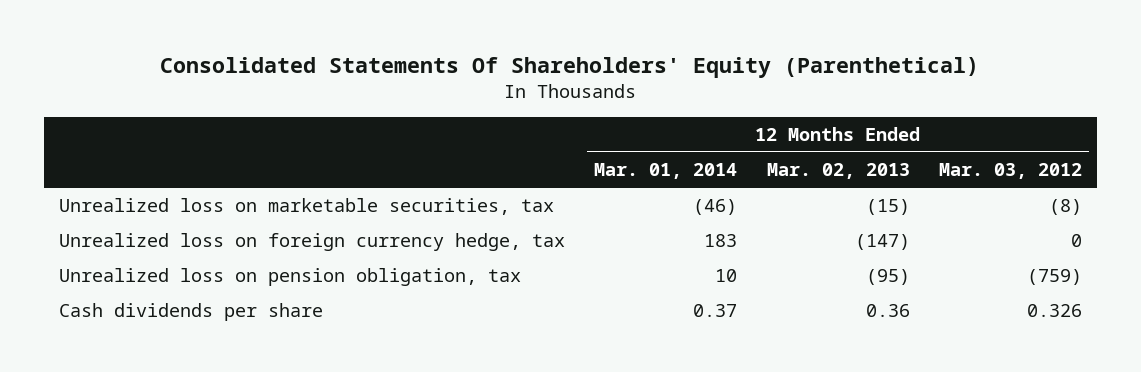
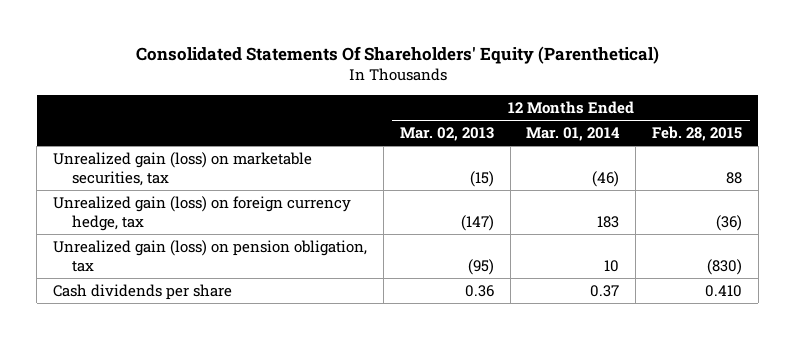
[939,163,1083,180] Mar. 03, 2012 -> none
none -> [652,126,743,142] Feb. 28, 2015
[58,198,554,216] Unrealized loss on marketable securities, tax -> [53,151,313,186] Unrealized gain (loss) on marketable securities, tax
[58,233,565,252] Unrealized loss on foreign currency hedge, tax -> [53,195,352,231] Unrealized gain (loss) on foreign currency hedge, tax
[58,268,521,287] Unrealized loss on pension obligation, tax -> [53,239,368,272] Unrealized gain (loss) on pension obligation, tax

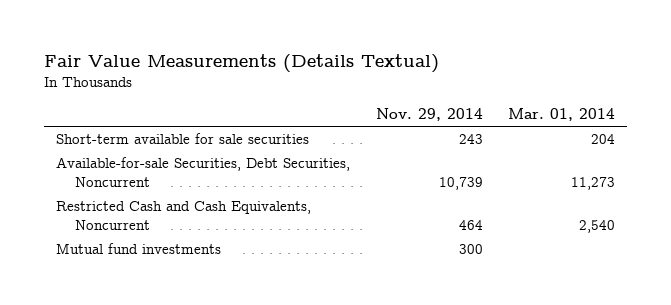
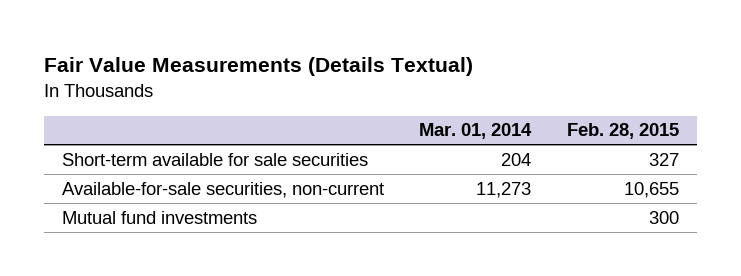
[375,108,483,122] Nov. 29, 2014 -> none
none -> [566,123,679,140] Feb. 28, 2015
[56,200,312,231] Restricted Cash and Cash Equivalents, Noncurrent -> none
[56,156,351,188] Available-for-sale Securities, Debt Securities, Noncurrent -> [61,181,384,198] Available-for-sale securities, non-current

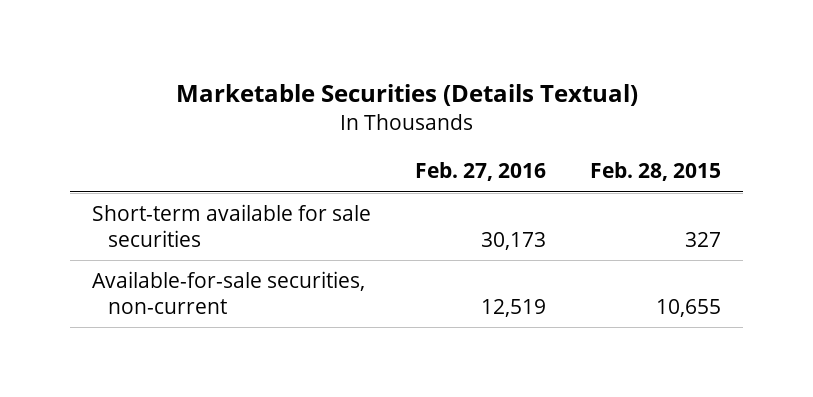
[43,57,473,77] Fair Value Measurements (Details Textual) -> [175,84,638,107] Marketable Securities (Details Textual)
[419,123,533,140] Mar. 01, 2014 -> none
none -> [415,162,547,182] Feb. 27, 2016
[61,210,257,224] Mutual fund investments -> none

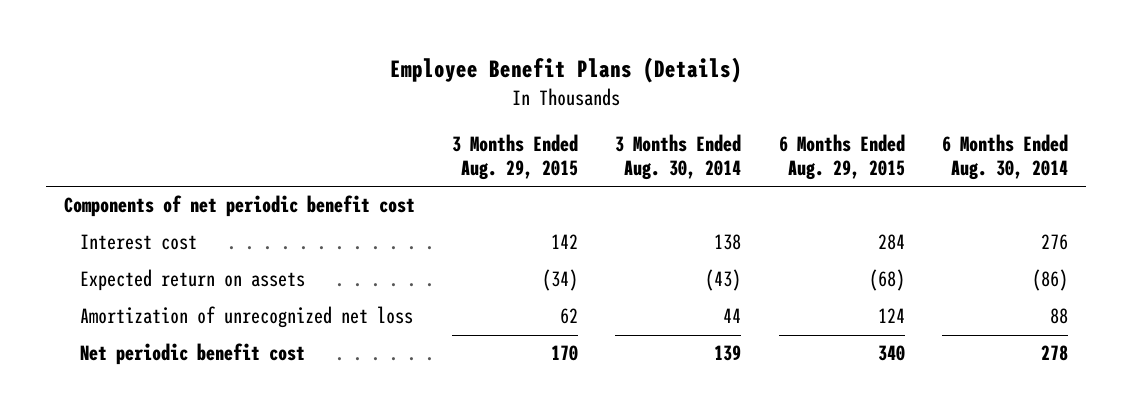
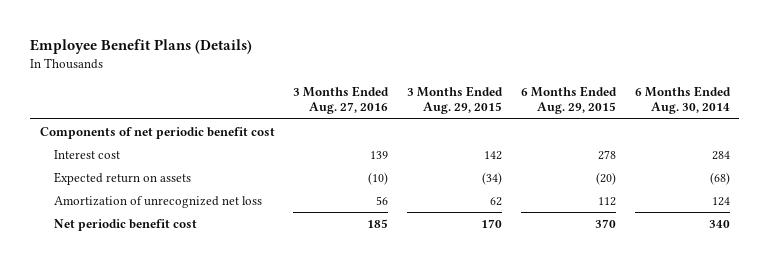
[615,133,742,180] 3 Months Ended Aug. 30, 2014 -> none
none -> [293,86,390,115] 3 Months Ended Aug. 27, 2016
[877,234,905,251] 284 -> [597,149,616,160] 278
[1040,234,1068,251] 276 -> [711,150,730,160] 284
[868,269,905,292] (68) -> [595,171,616,185] (20)
[1031,269,1068,292] (86) -> [709,171,730,185] (68)
[877,308,905,324] 124 -> [597,196,616,206] 112
[1049,308,1068,325] 88 -> [711,196,730,206] 124
[877,345,905,362] 340 -> [594,218,616,228] 370
[1040,345,1068,362] 278 -> [708,219,730,228] 340

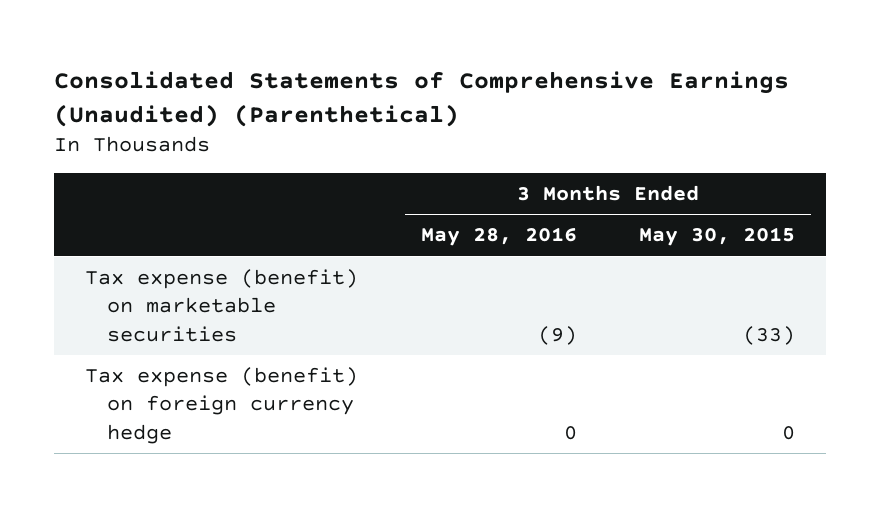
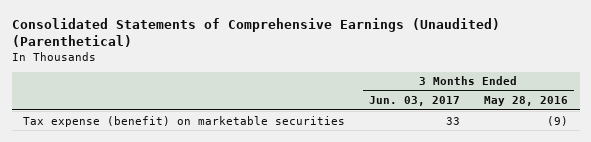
[639,227,796,247] May 30, 2015 -> none
none -> [369,96,461,107] Jun. 03, 2017
[85,367,359,444] Tax expense (benefit) on foreign currency hedge -> none

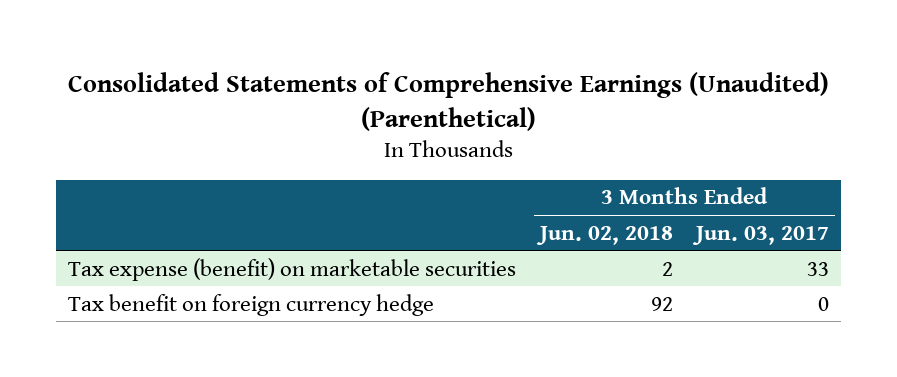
[483,96,568,107] May 28, 2016 -> none
none -> [535,225,673,245] Jun. 02, 2018
none -> [68,293,435,316] Tax benefit on foreign currency hedge

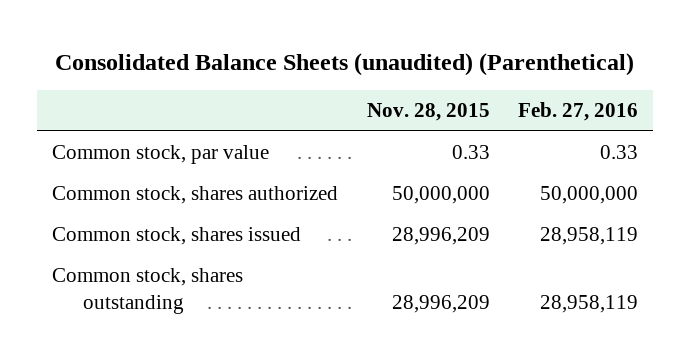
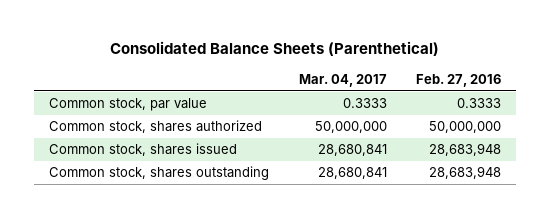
[55,52,635,76] Consolidated Balance Sheets (unaudited) (Parenthetical) -> [110,41,440,57] Consolidated Balance Sheets (Parenthetical)
[366,103,490,122] Nov. 28, 2015 -> none
none -> [298,73,387,87] Mar. 04, 2017
[600,145,639,160] 0.33 -> [457,98,502,109] 0.3333
[540,227,639,246] 28,958,119 -> [429,143,502,157] 28,683,948
[540,294,639,313] 28,958,119 -> [429,166,502,180] 28,683,948

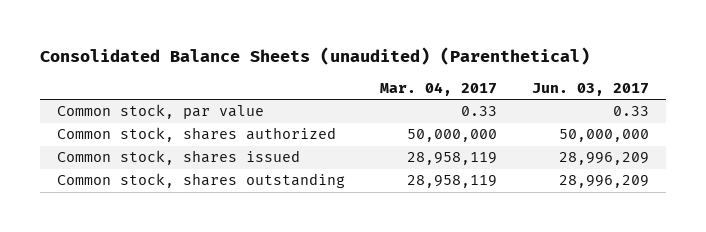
[110,41,440,57] Consolidated Balance Sheets (Parenthetical) -> [39,47,590,66] Consolidated Balance Sheets (unaudited) (Parenthetical)
[416,73,502,87] Feb. 27, 2016 -> none
none -> [531,82,649,96] Jun. 03, 2017
[342,98,387,109] 0.3333 -> [460,106,497,117] 0.33
[317,144,387,157] 28,680,841 -> [406,152,497,166] 28,958,119
[317,167,387,180] 28,680,841 -> [406,175,497,189] 28,958,119

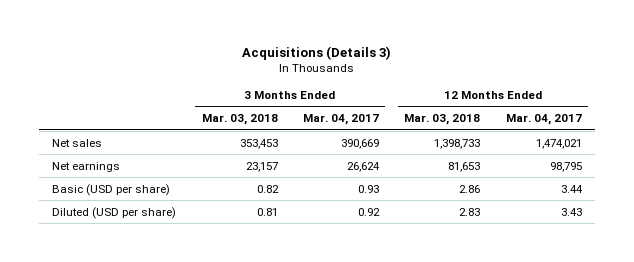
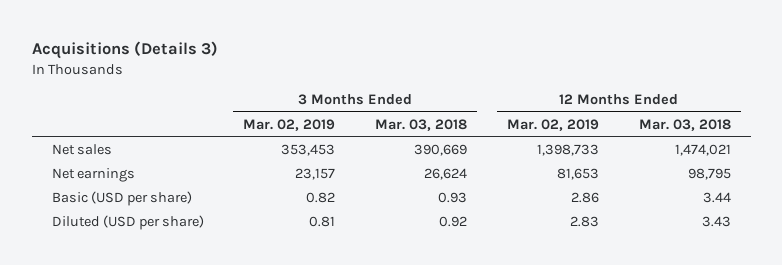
[302,114,379,126] Mar. 04, 2017 -> none
[505,114,582,126] Mar. 04, 2017 -> none
none -> [243,118,336,131] Mar. 02, 2019
none -> [506,118,599,131] Mar. 02, 2019
[239,138,278,149] 353,453 -> [414,143,468,156] 390,669
[434,138,481,149] 1,398,733 -> [674,143,731,156] 1,474,021
[245,161,278,172] 23,157 -> [424,167,468,180] 26,624
[448,161,481,172] 81,653 -> [687,167,731,180] 98,795
[256,184,279,193] 0.82 -> [438,191,468,203] 0.93
[459,184,481,193] 2.86 -> [702,191,731,203] 3.44
[256,207,278,216] 0.81 -> [439,215,468,227] 0.92
[459,207,481,216] 2.83 -> [701,215,731,227] 3.43

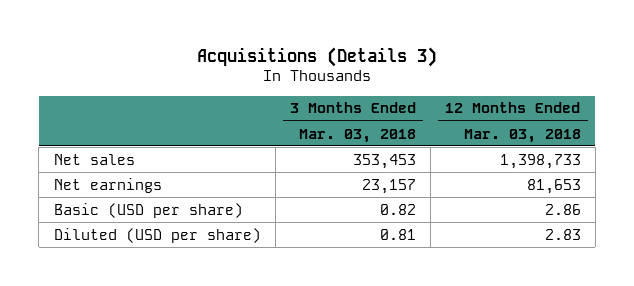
[243,118,336,131] Mar. 02, 2019 -> none
[506,118,599,131] Mar. 02, 2019 -> none
[414,143,468,156] 390,669 -> [353,153,417,169] 353,453
[674,143,731,156] 1,474,021 -> [499,153,581,169] 1,398,733
[424,167,468,180] 26,624 -> [362,178,417,194] 23,157
[687,167,731,180] 98,795 -> [526,178,581,194] 81,653
[438,191,468,203] 0.93 -> [380,203,417,215] 0.82
[702,191,731,203] 3.44 -> [544,203,581,215] 2.86
[439,215,468,227] 0.92 -> [380,228,417,240] 0.81
[701,215,731,227] 3.43 -> [544,228,581,240] 2.83

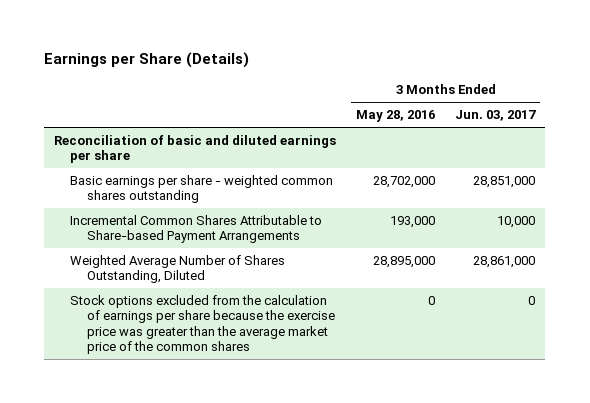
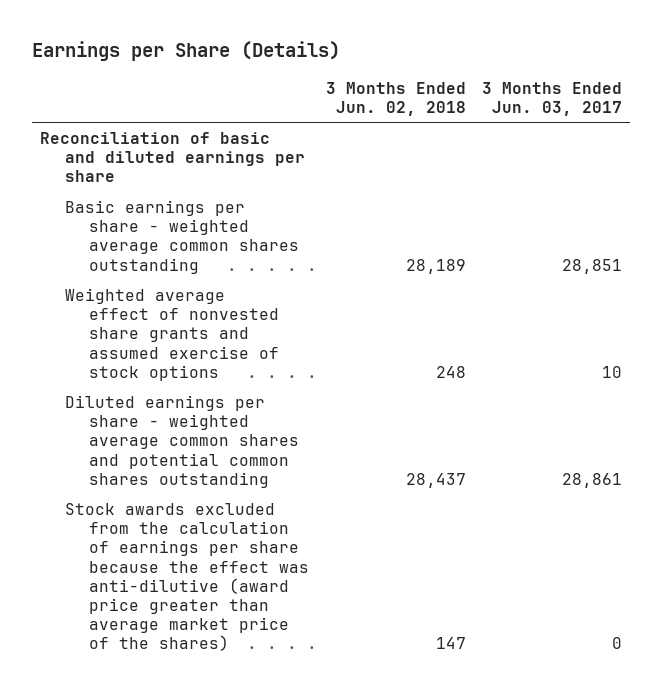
[356,110,436,123] May 28, 2016 -> none
none -> [325,81,466,116] 3 Months Ended Jun. 02, 2018
[70,215,323,244] Incremental Common Shares Attributable to Share-based Payment Arrangements -> none
[70,175,334,204] Basic earnings per share - weighted common shares outstanding -> [64,199,300,274] Basic earnings per share - weighted average common shares outstanding
[473,176,536,189] 28,851,000 -> [562,258,623,274] 28,851
none -> [64,287,280,381] Weighted average effect of nonvested share grants and assumed exercise of stock options
[70,255,286,284] Weighted Average Number of Shares Outstanding, Diluted -> [64,394,300,488] Diluted earnings per share - weighted average common shares and potential common shares outstanding
[473,256,536,269] 28,861,000 -> [562,472,623,488] 28,861
[70,295,335,355] Stock options excluded from the calculation of earnings per share because the exercise price was greater than the average market price of the common shares -> [64,502,310,652] Stock awards excluded from the calculation of earnings per share because the effect was anti-dilutive (award price greater than average market price of the shares)

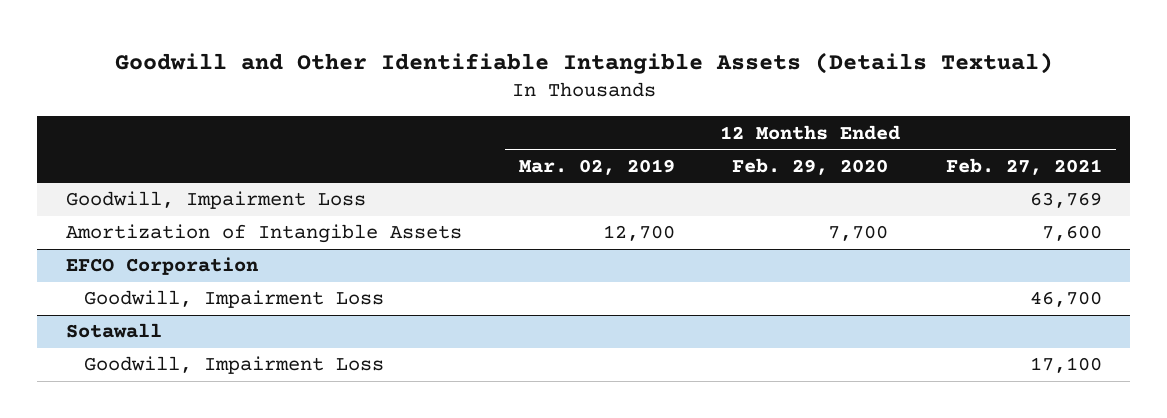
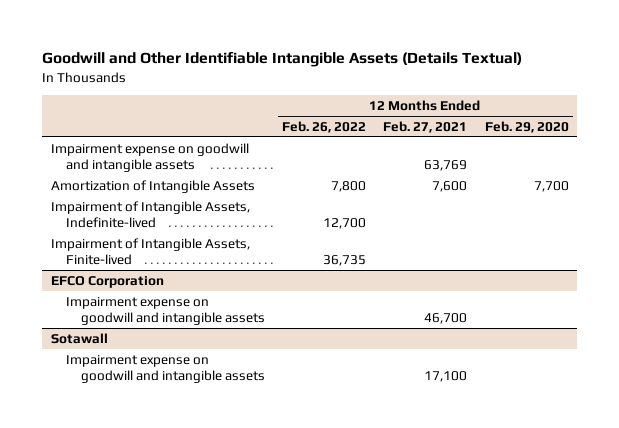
[519,158,676,175] Mar. 02, 2019 -> none
none -> [282,120,367,133] Feb. 26, 2022
[65,191,366,210] Goodwill, Impairment Loss -> [50,142,249,173] Impairment expense on goodwill and intangible assets
none -> [50,200,250,229] Impairment of Intangible Assets, Indefinite-lived
none -> [50,237,250,266] Impairment of Intangible Assets, Finite-lived
[84,290,385,309] Goodwill, Impairment Loss -> [65,296,265,326] Impairment expense on goodwill and intangible assets
[84,356,385,375] Goodwill, Impairment Loss -> [65,354,265,384] Impairment expense on goodwill and intangible assets

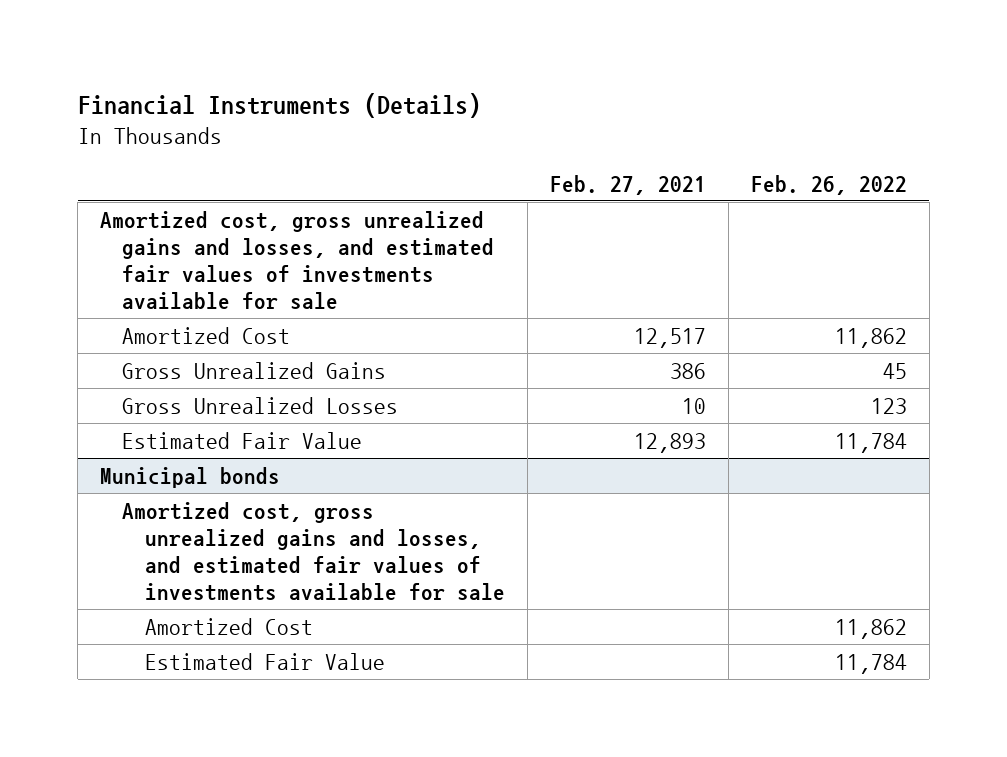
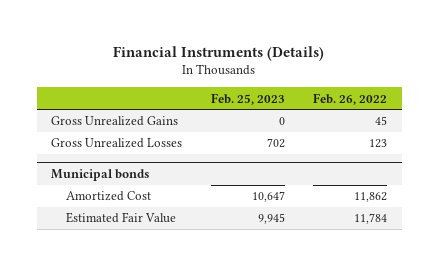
[549,174,706,195] Feb. 27, 2021 -> none
none -> [210,92,285,105] Feb. 25, 2023
[100,210,495,310] Amortized cost, gross unrealized gains and losses, and estimated fair values of investments available for sale -> none
[122,326,291,344] Amortized Cost -> none
[122,431,363,449] Estimated Fair Value -> none
[122,501,505,602] Amortized cost, gross unrealized gains and losses, and estimated fair values of investments available for sale -> none

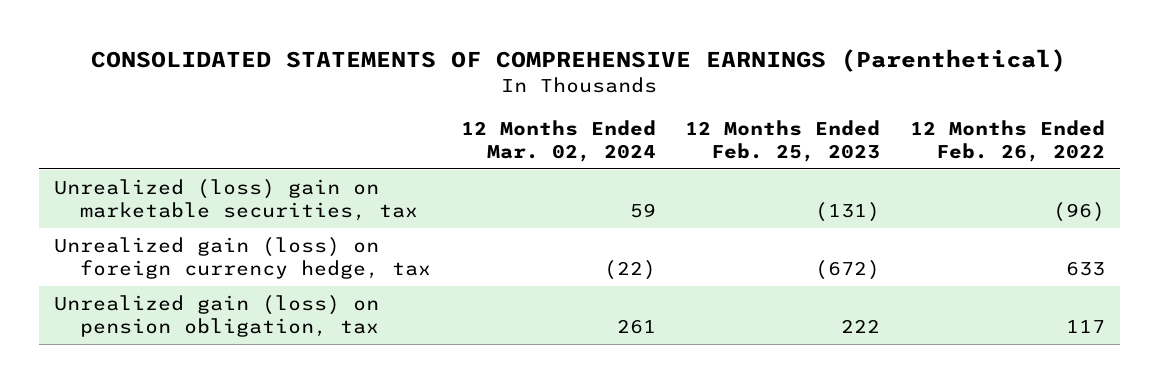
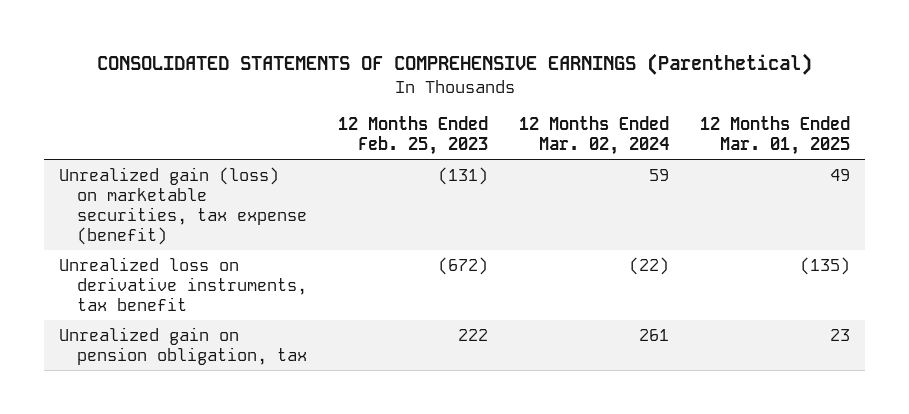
[910,119,1106,162] 12 Months Ended Feb. 26, 2022 -> none
none -> [699,116,850,156] 12 Months Ended Mar. 01, 2025
[53,178,419,221] Unrealized (loss) gain on marketable securities, tax -> [59,166,308,246] Unrealized gain (loss) on marketable securities, tax expense (benefit)
[53,236,432,279] Unrealized gain (loss) on foreign currency hedge, tax -> [59,256,308,312] Unrealized loss on derivative instruments, tax benefit
[53,294,380,337] Unrealized gain (loss) on pension obligation, tax -> [59,326,308,365] Unrealized gain on pension obligation, tax

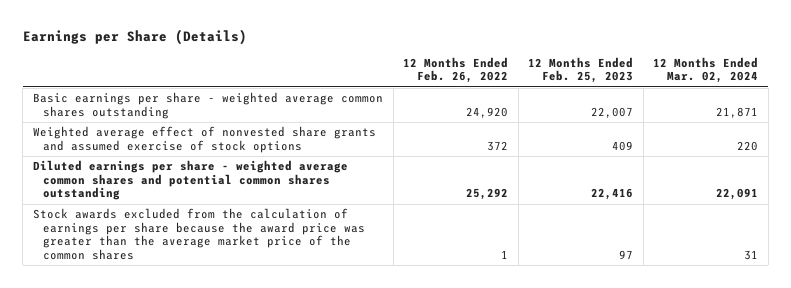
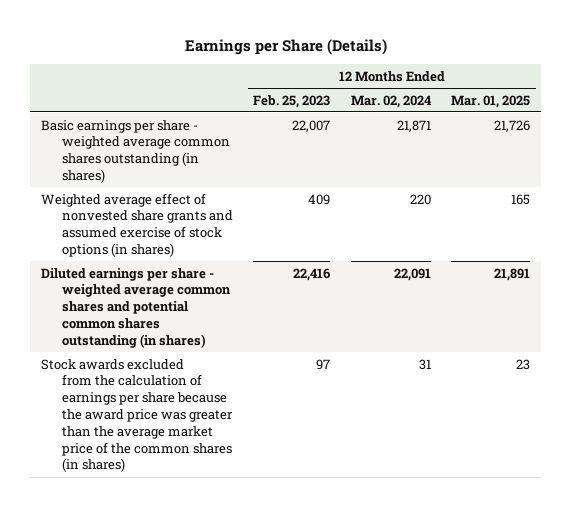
[403,56,509,84] 12 Months Ended Feb. 26, 2022 -> none
none -> [451,94,531,108] Mar. 01, 2025
[33,92,384,119] Basic earnings per share - weighted average common shares outstanding -> [40,119,230,184] Basic earnings per share - weighted average common shares outstanding (in shares)
[33,126,377,153] Weighted average effect of nonvested share grants and assumed exercise of stock options -> [40,192,233,258] Weighted average effect of nonvested share grants and assumed exercise of stock options (in shares)
[33,160,349,201] Diluted earnings per share - weighted average common shares and potential common shares outstanding -> [40,267,231,348] Diluted earnings per share - weighted average common shares and potential common shares outstanding (in shares)
[33,208,365,261] Stock awards excluded from the calculation of earnings per share because the award price was greater than the average market price of the common shares -> [40,358,233,473] Stock awards excluded from the calculation of earnings per share because the award price was greater than the average market price of the common shares (in shares)

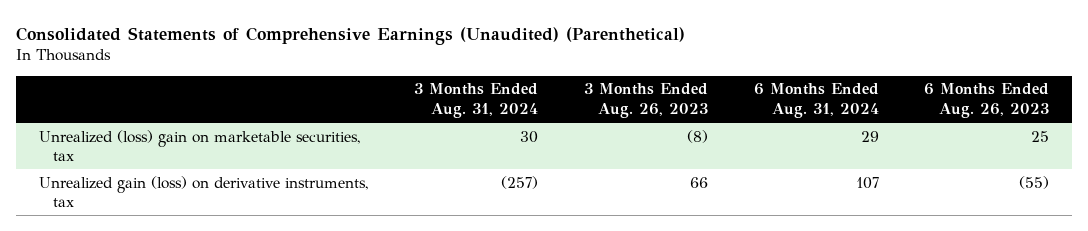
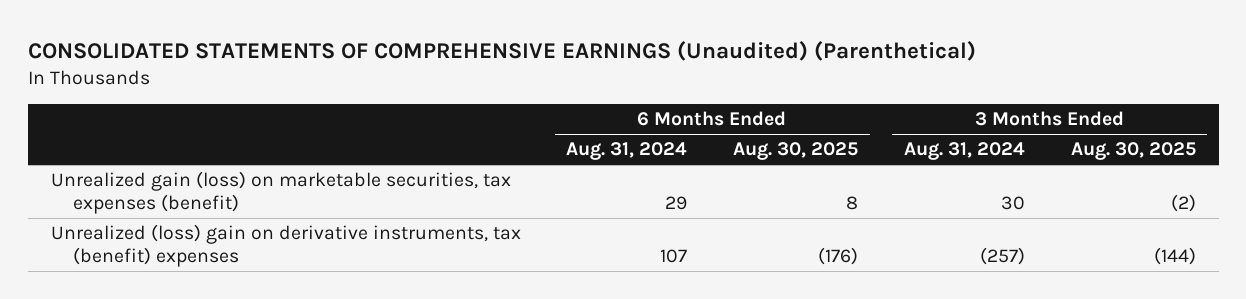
[16,26,686,45] Consolidated Statements of Comprehensive Earnings (Unaudited) (Parenthetical) -> [27,40,976,61] CONSOLIDATED STATEMENTS OF COMPREHENSIVE EARNINGS (Unaudited) (Parenthetical)
[583,83,708,119] 3 Months Ended Aug. 26, 2023 -> none
[924,83,1050,119] 6 Months Ended Aug. 26, 2023 -> none
none -> [733,142,859,161] Aug. 30, 2025
none -> [1070,142,1196,161] Aug. 30, 2025
[38,129,360,162] Unrealized (loss) gain on marketable securities, tax -> [50,171,511,215] Unrealized gain (loss) on marketable securities, tax expenses (benefit)
[38,175,368,208] Unrealized gain (loss) on derivative instruments, tax -> [50,224,521,268] Unrealized (loss) gain on derivative instruments, tax (benefit) expenses

